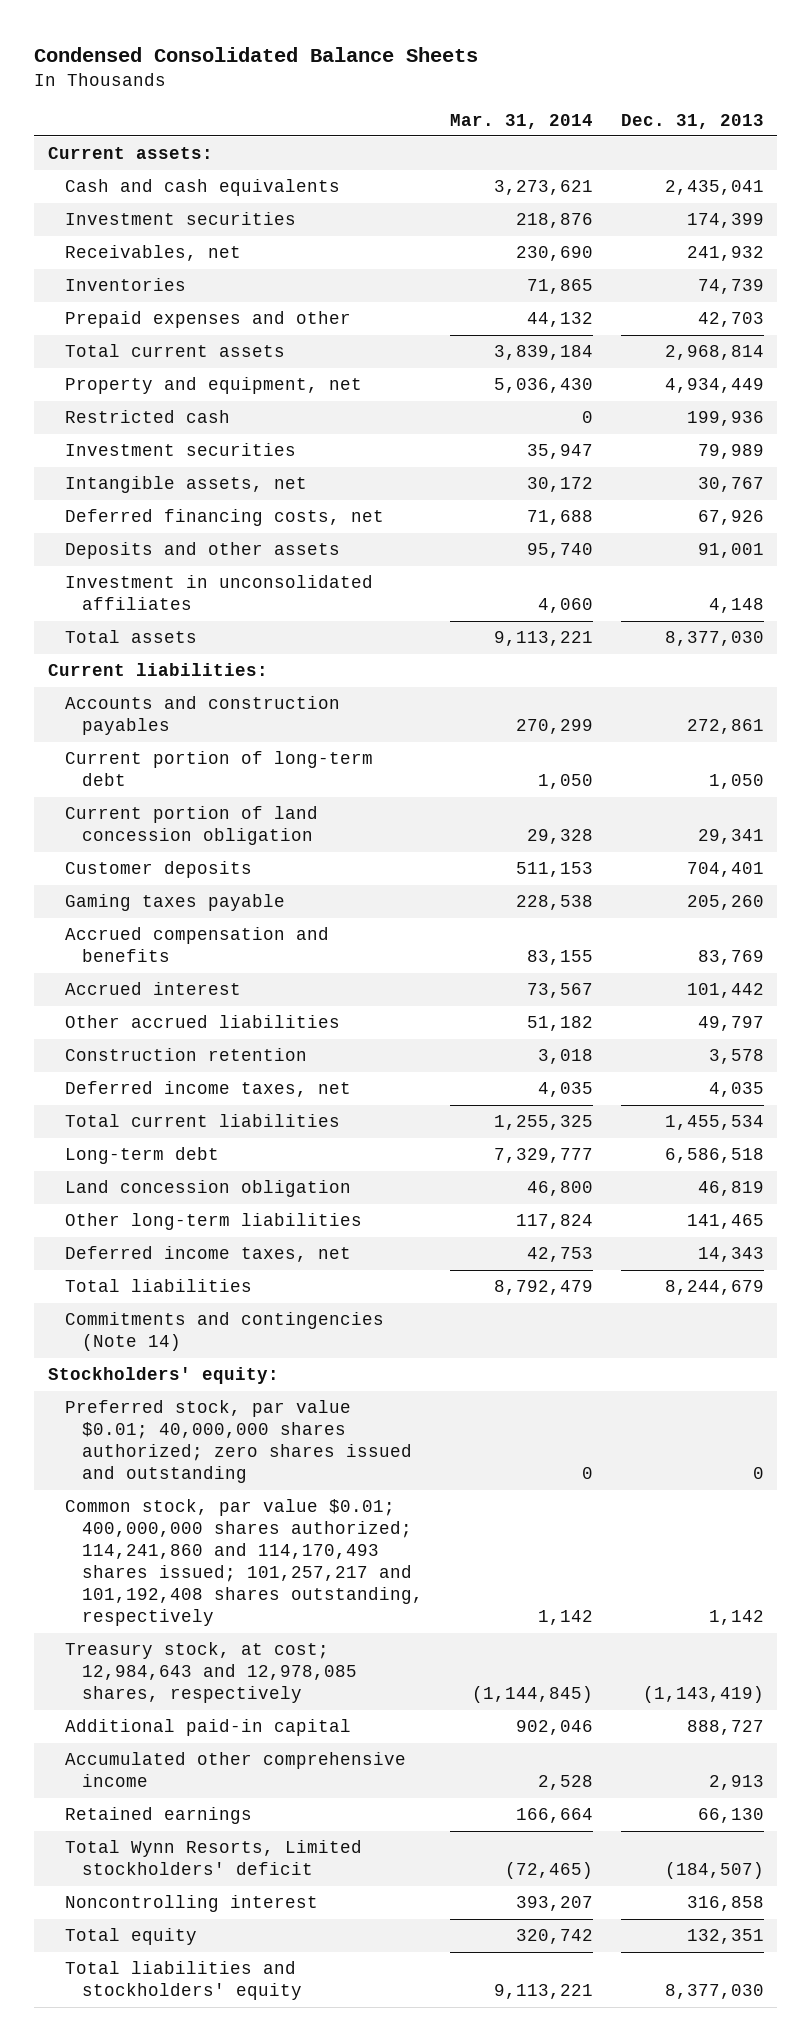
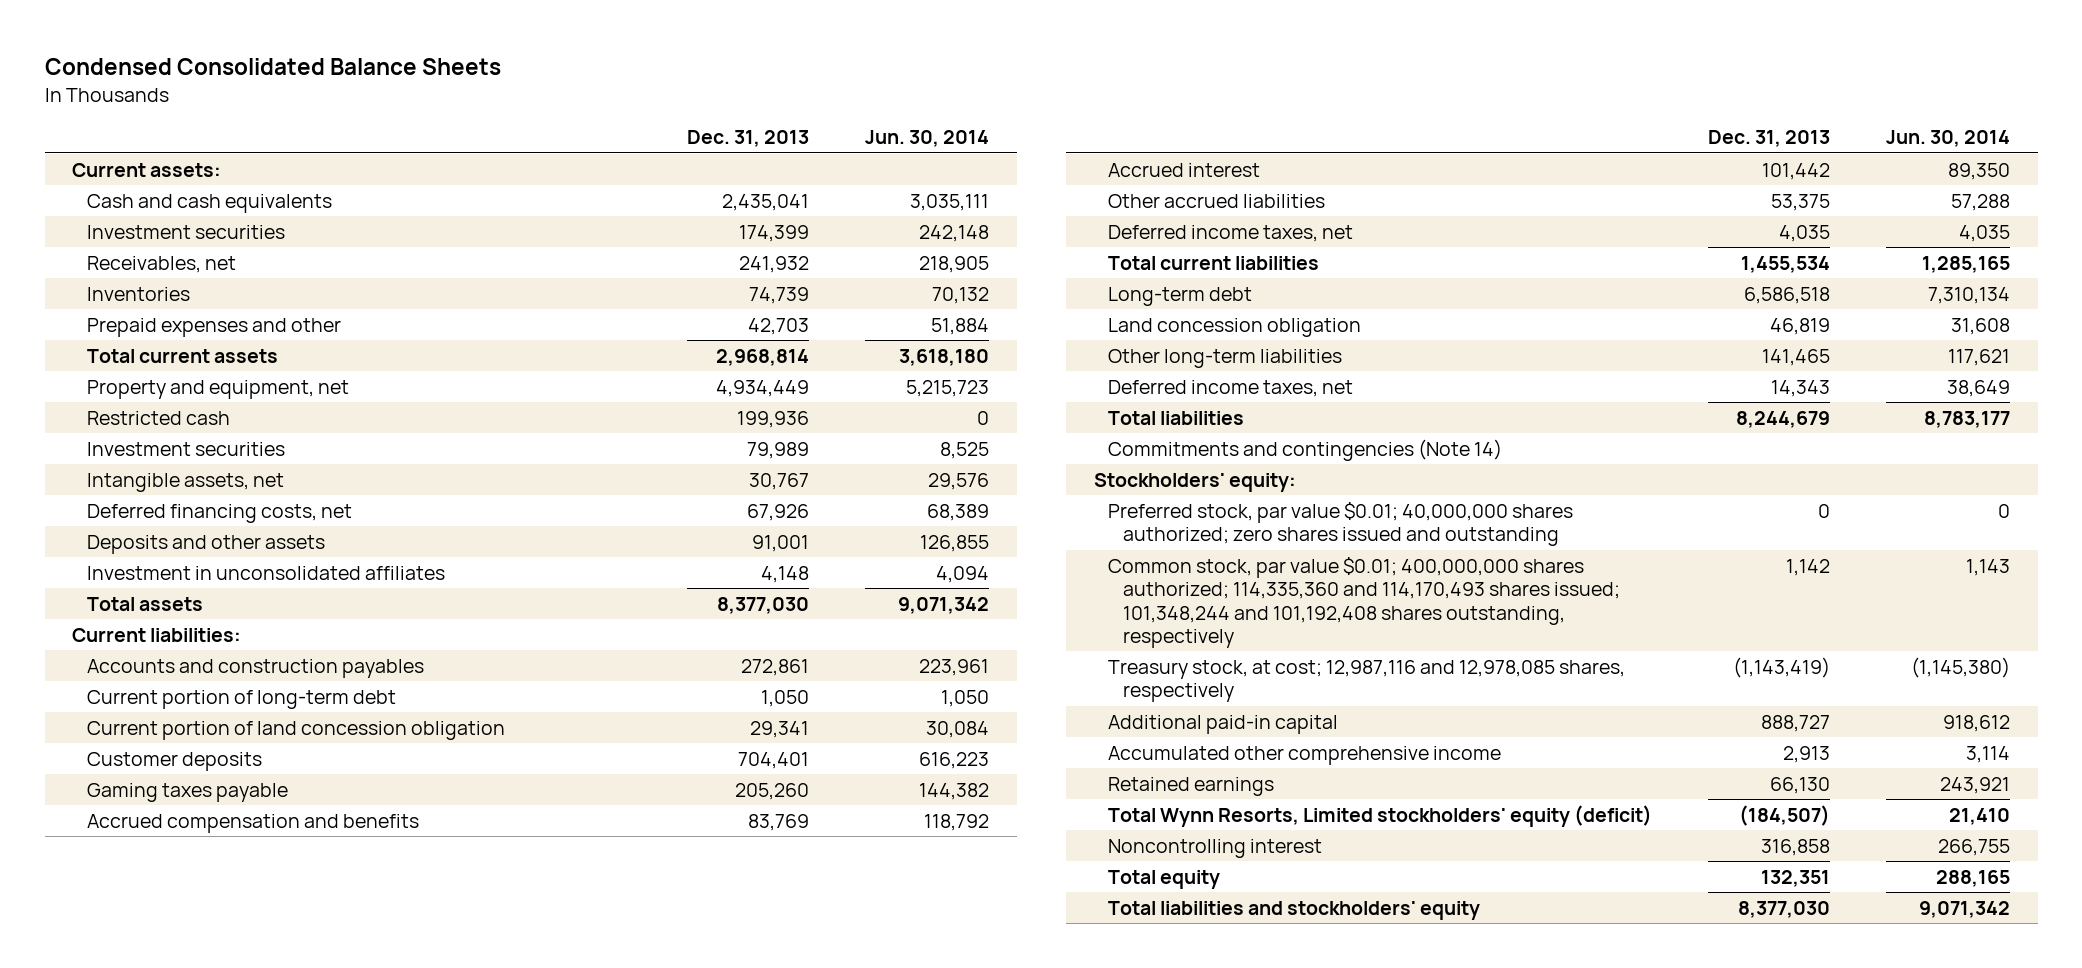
[450,113,594,129] Mar. 31, 2014 -> none
none -> [864,130,989,148] Jun. 30, 2014
[64,1048,307,1062] Construction retention -> none
[697,1016,764,1032] 49,797 -> [1771,193,1831,211] 53,375
[64,1499,423,1627] Common stock, par value $0.01; 400,000,000 shares authorized; 114,241,860 and 114,170,493 shares issued; 101,257,217 and 101,192,408 shares outstanding, respectively -> [1108,556,1621,648] Common stock, par value $0.01; 400,000,000 shares authorized; 114,335,360 and 114,170,493 shares issued; 101,348,244 and 101,192,408 shares outstanding, respectively
[64,1642,357,1704] Treasury stock, at cost; 12,984,643 and 12,978,085 shares, respectively -> [1108,659,1626,703] Treasury stock, at cost; 12,987,116 and 12,978,085 shares, respectively
[64,1840,362,1876] Total Wynn Resorts, Limited stockholders' deficit -> [1108,804,1653,827] Total Wynn Resorts, Limited stockholders' equity (deficit)

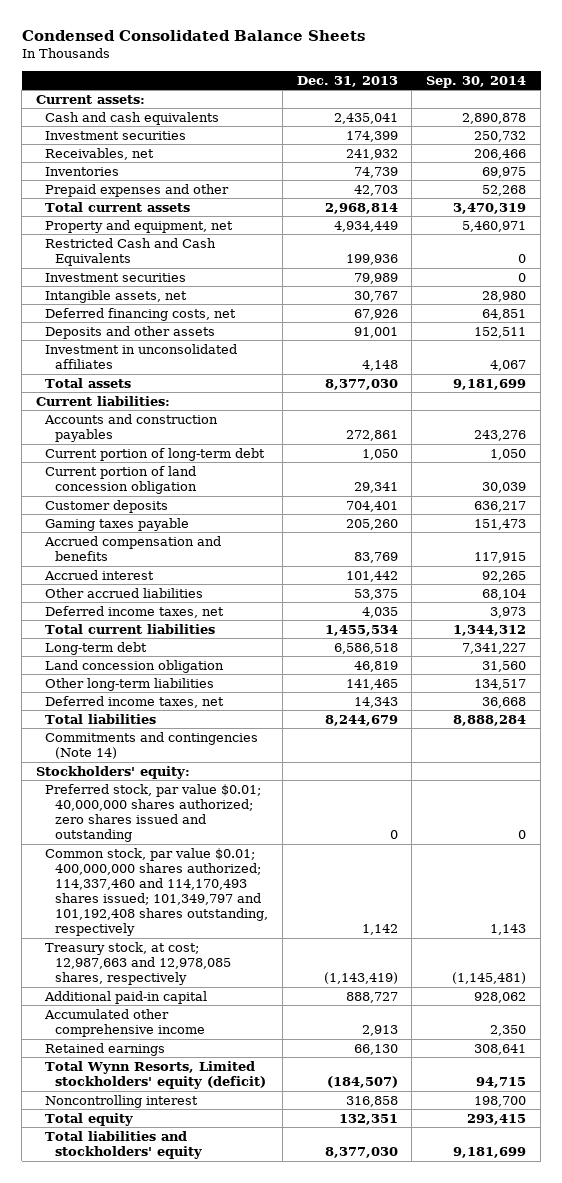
[864,130,989,148] Jun. 30, 2014 -> none
none -> [426,75,527,88] Sep. 30, 2014
[87,410,231,425] Restricted cash -> [45,237,217,266] Restricted Cash and Cash Equivalents
[1108,556,1621,648] Common stock, par value $0.01; 400,000,000 shares authorized; 114,335,360 and 114,170,493 shares issued; 101,348,244 and 101,192,408 shares outstanding, respectively -> [45,847,268,937] Common stock, par value $0.01; 400,000,000 shares authorized; 114,337,460 and 114,170,493 shares issued; 101,349,797 and 101,192,408 shares outstanding, respectively
[1108,659,1626,703] Treasury stock, at cost; 12,987,116 and 12,978,085 shares, respectively -> [45,941,231,986] Treasury stock, at cost; 12,987,663 and 12,978,085 shares, respectively

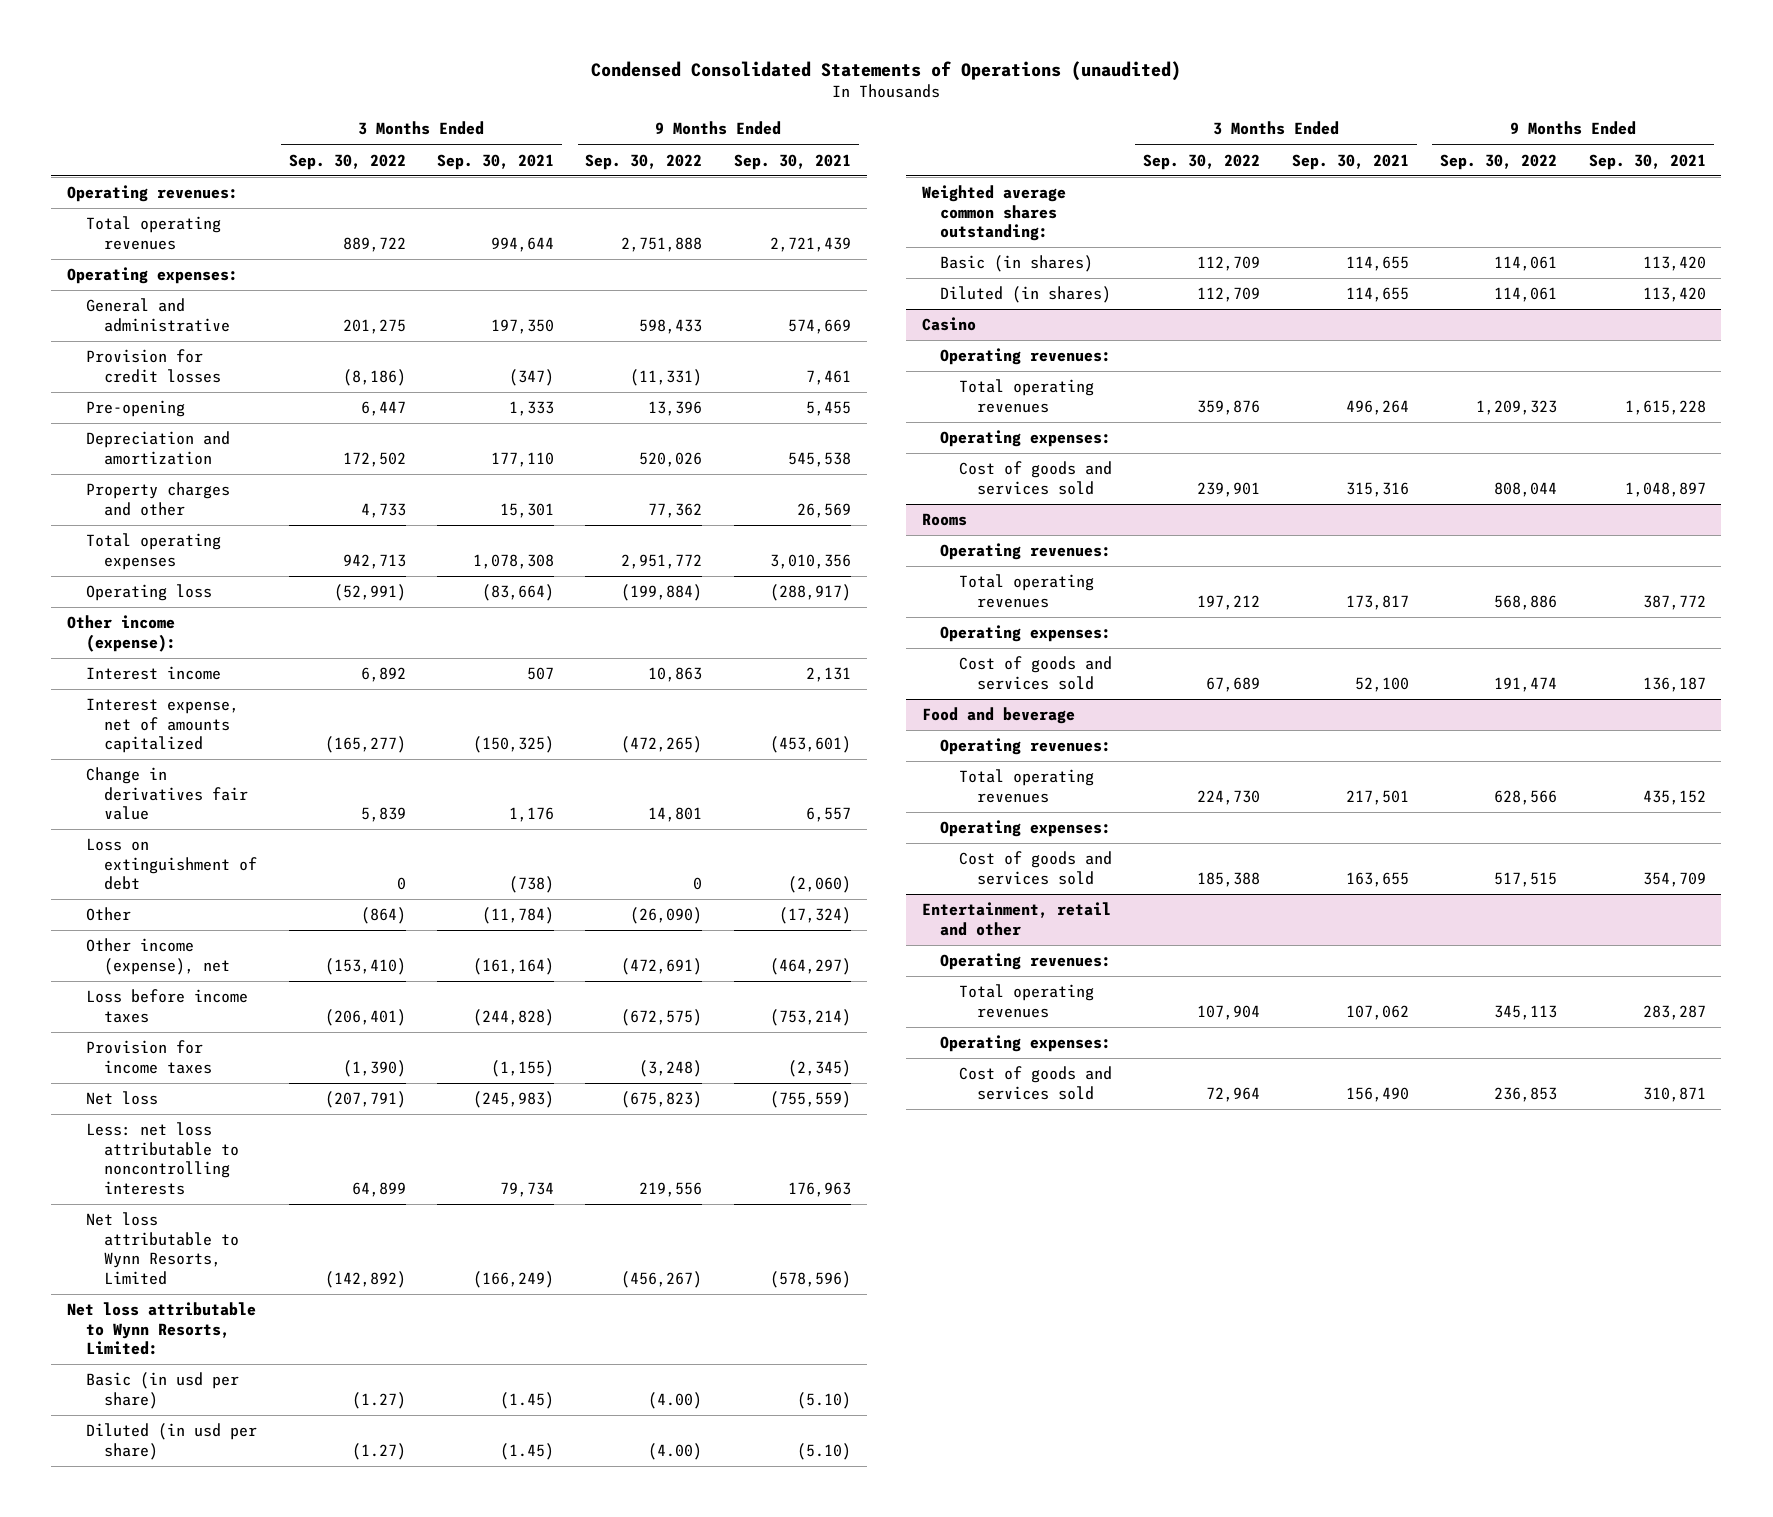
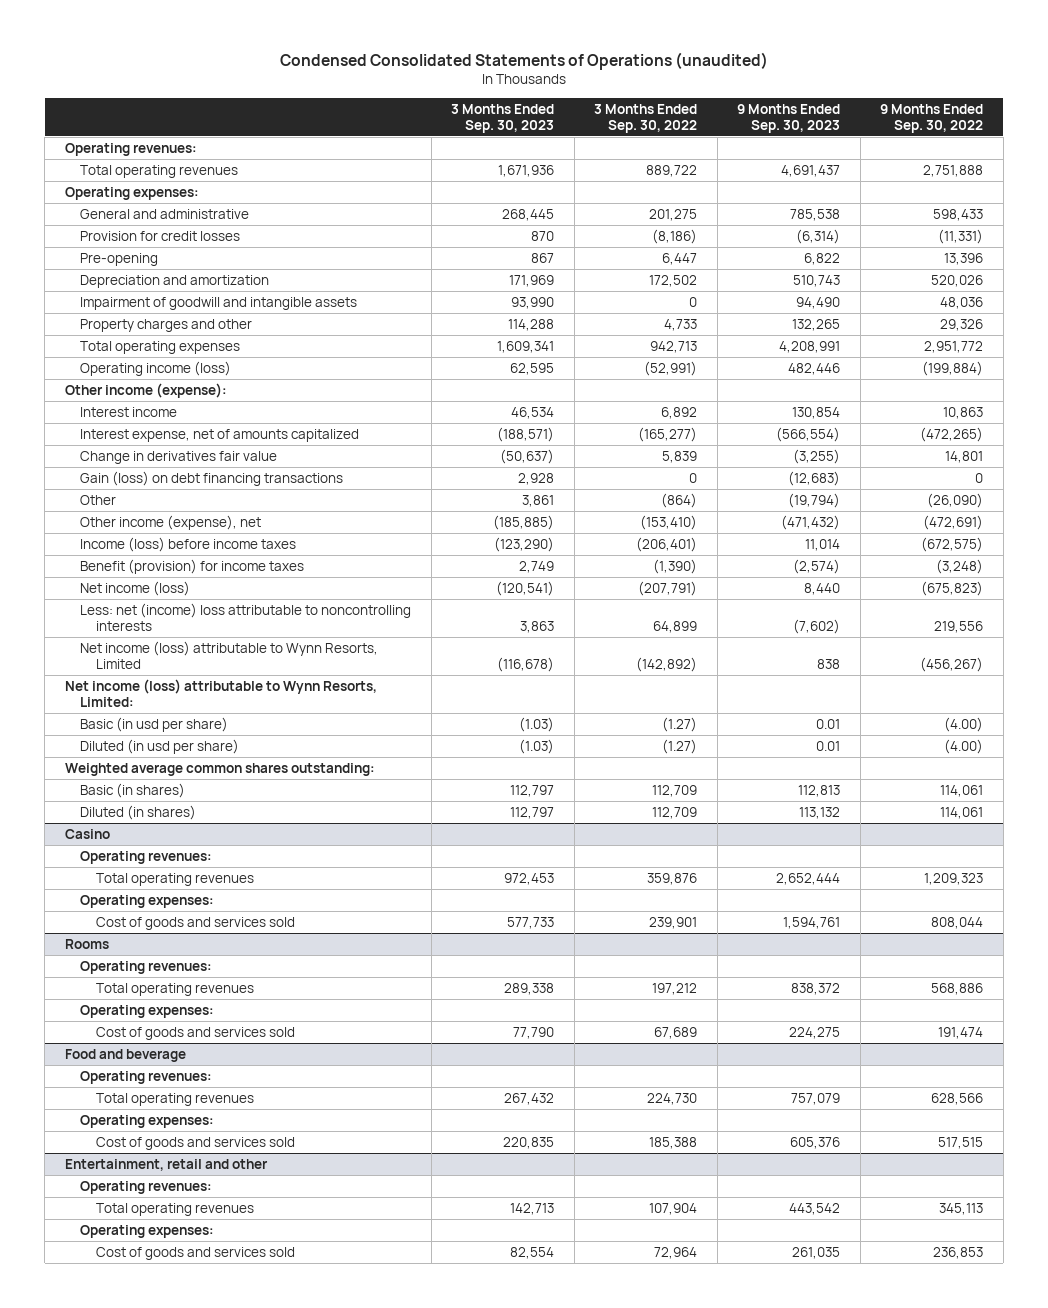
[437,153,555,170] Sep. 30, 2021 -> none
[733,153,851,170] Sep. 30, 2021 -> none
none -> [451,103,555,133] 3 Months Ended Sep. 30, 2023
none -> [737,103,841,133] 9 Months Ended Sep. 30, 2023
none -> [80,297,358,311] Impairment of goodwill and intangible assets
[648,502,703,518] 77,362 -> [940,319,984,332] 29,326
[85,584,212,602] Operating loss -> [80,361,232,377] Operating income (loss)
[85,838,258,891] Loss on extinguishment of debt -> [80,471,344,487] Gain (loss) on debt financing transactions
[85,989,248,1023] Loss before income taxes -> [80,537,297,553] Income (loss) before income taxes
[85,1040,213,1074] Provision for income taxes -> [80,559,305,575] Benefit (provision) for income taxes
[85,1091,158,1106] Net loss -> [80,581,191,597] Net income (loss)
[85,1122,240,1195] Less: net loss attributable to noncontrolling interests -> [80,603,412,631] Less: net (income) loss attributable to noncontrolling interests
[85,1212,240,1285] Net loss attributable to Wynn Resorts, Limited -> [80,641,379,669] Net income (loss) attributable to Wynn Resorts, Limited
[67,1302,257,1356] Net loss attributable to Wynn Resorts, Limited: -> [64,679,377,707] Net income (loss) attributable to Wynn Resorts, Limited:

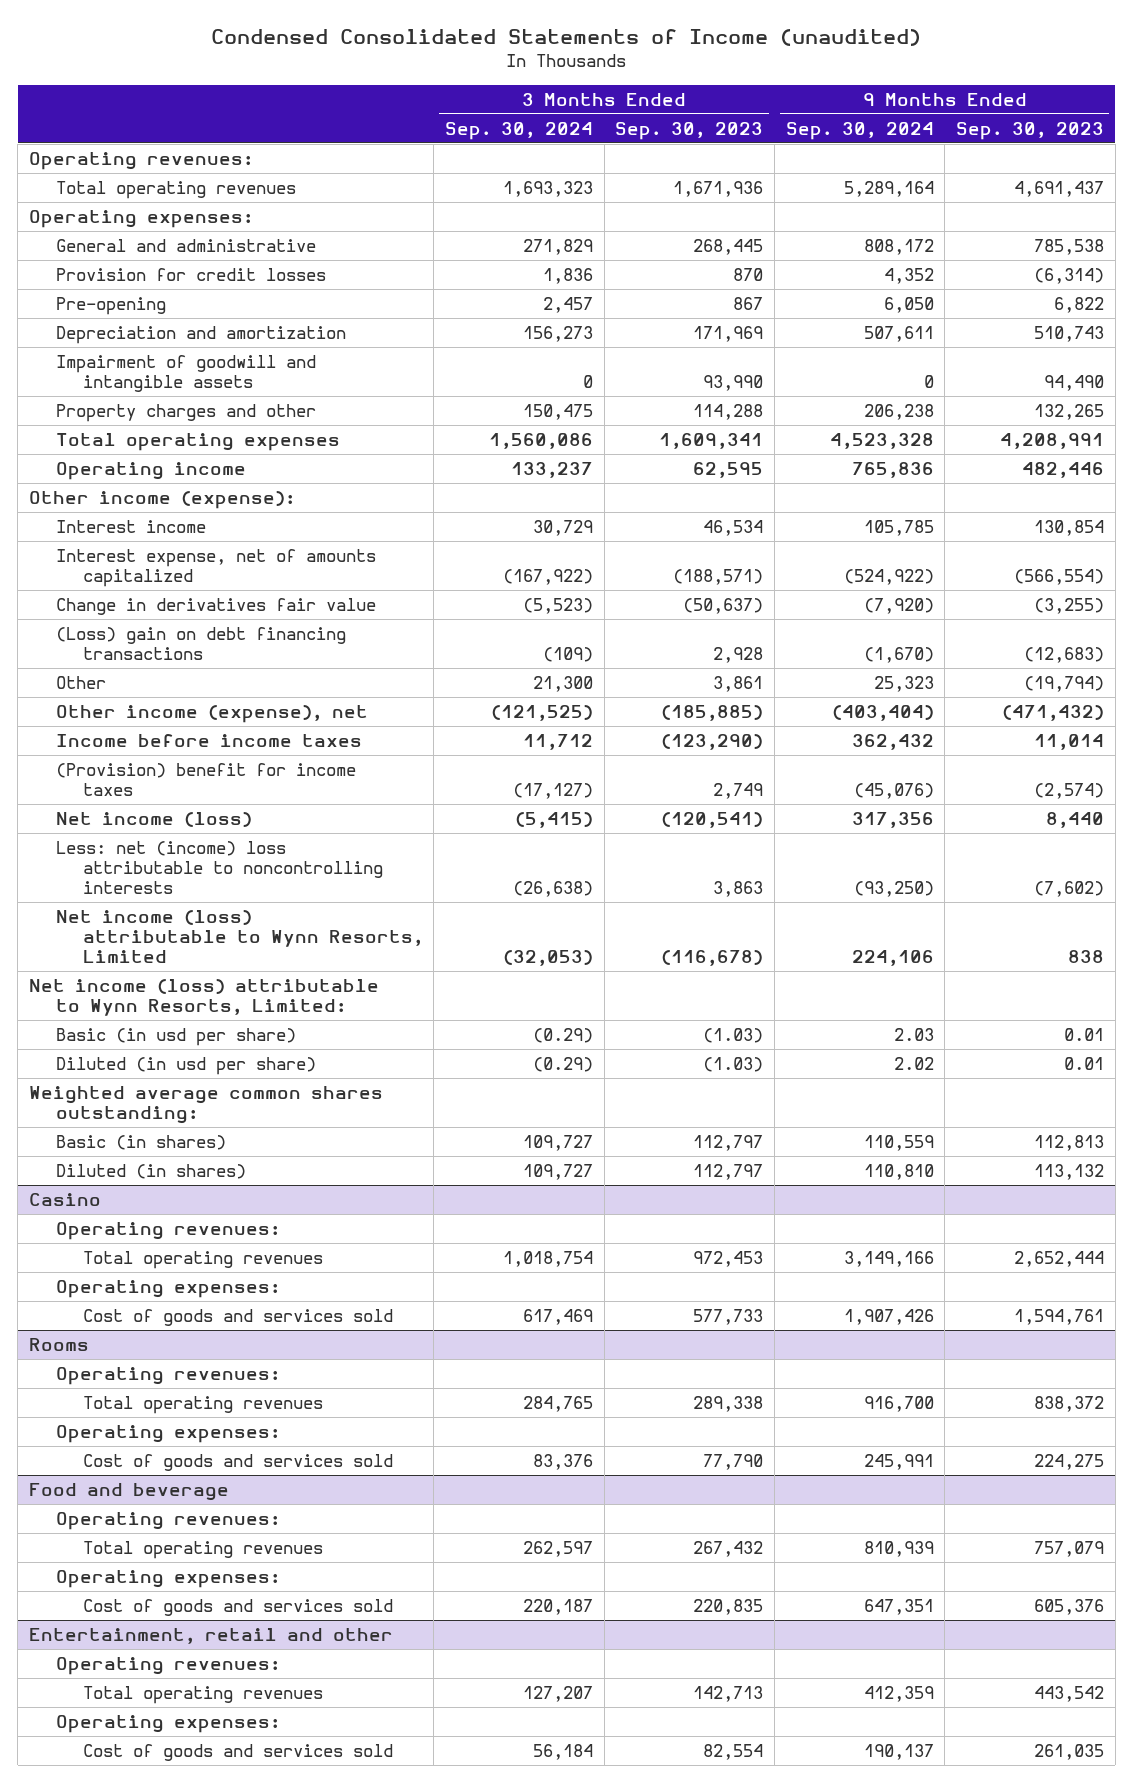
[279,51,768,70] Condensed Consolidated Statements of Operations (unaudited) -> [211,29,922,47] Condensed Consolidated Statements of Income (unaudited)
[594,103,698,133] 3 Months Ended Sep. 30, 2022 -> none
[880,103,984,133] 9 Months Ended Sep. 30, 2022 -> none
none -> [444,121,593,140] Sep. 30, 2024
none -> [785,121,934,140] Sep. 30, 2024
[80,361,232,377] Operating income (loss) -> [55,462,246,481] Operating income
[80,471,344,487] Gain (loss) on debt financing transactions -> [55,627,346,660] (Loss) gain on debt financing transactions
[80,537,297,553] Income (loss) before income taxes -> [55,734,362,748] Income before income taxes
[80,559,305,575] Benefit (provision) for income taxes -> [55,763,356,796] (Provision) benefit for income taxes

